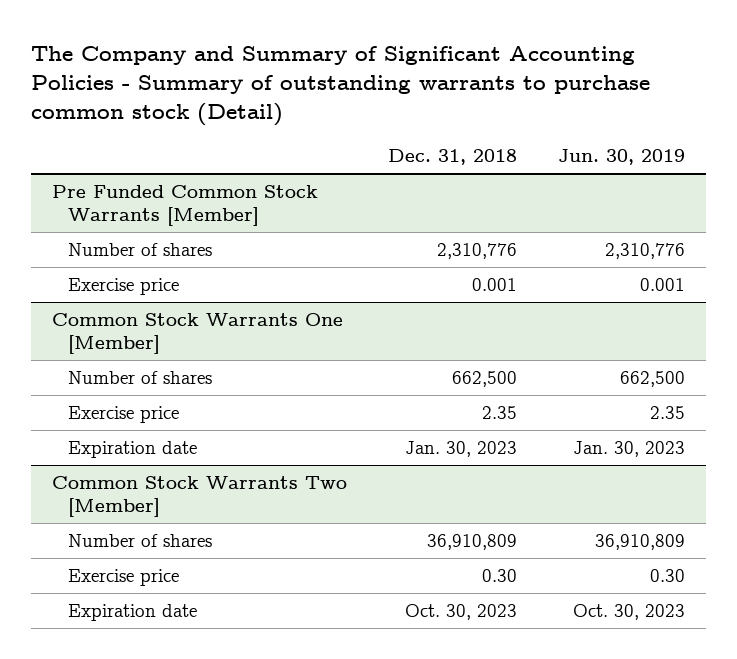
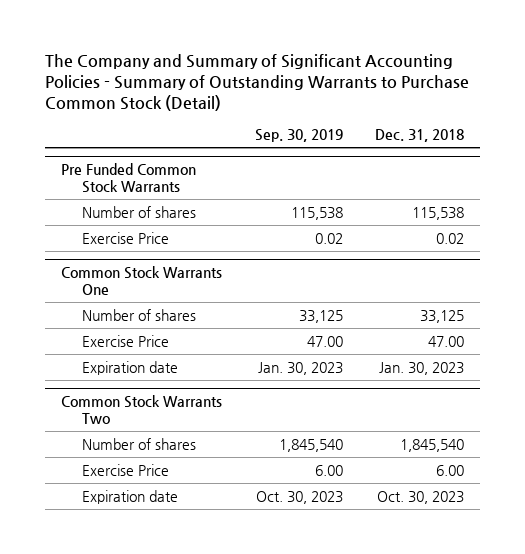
[31,45,651,127] The Company and Summary of Significant Accounting Policies - Summary of outstanding warrants to purchase common stock (Detail) -> [45,54,470,111] The Company and Summary of Significant Accounting Policies - Summary of Outstanding Warrants to Purchase Common Stock (Detail)
[558,149,686,166] Jun. 30, 2019 -> none
none -> [254,129,343,143] Sep. 30, 2019
[51,185,318,226] Pre Funded Common Stock Warrants [Member] -> [61,163,197,194] Pre Funded Common Stock Warrants
[437,243,518,260] 2,310,776 -> [411,206,464,220] 115,538
[68,278,180,296] Exercise price -> [81,231,169,244] Exercise Price
[472,278,518,292] 0.001 -> [435,232,464,244] 0.02
[51,313,343,354] Common Stock Warrants One [Member] -> [61,266,223,296] Common Stock Warrants One
[452,371,518,388] 662,500 -> [419,309,464,323] 33,125
[68,406,180,424] Exercise price -> [81,334,169,347] Exercise Price
[482,406,518,420] 2.35 -> [427,335,464,347] 47.00
[51,476,347,517] Common Stock Warrants Two [Member] -> [61,395,223,425] Common Stock Warrants Two
[427,534,518,551] 36,910,809 -> [399,438,464,452] 1,845,540
[68,569,180,587] Exercise price -> [81,463,169,476] Exercise Price
[482,569,518,583] 0.30 -> [435,464,464,476] 6.00

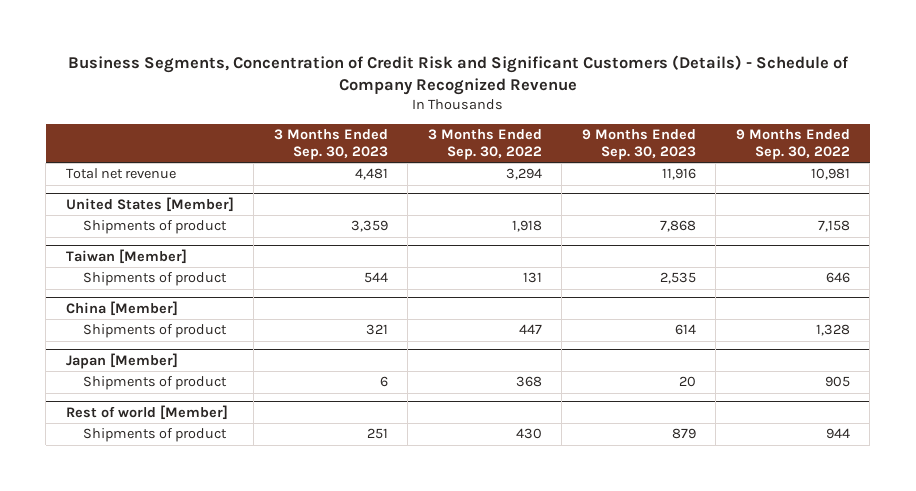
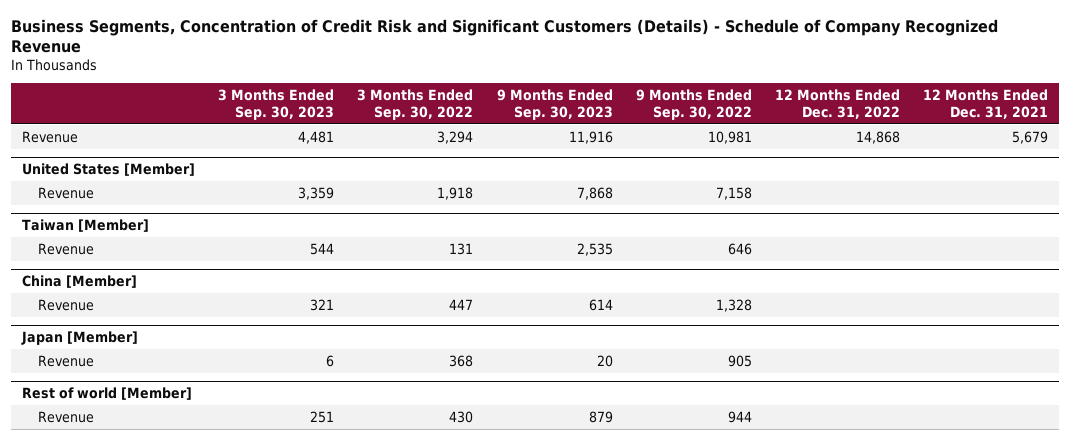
none -> [774,89,900,119] 12 Months Ended Dec. 31, 2022
none -> [922,89,1048,119] 12 Months Ended Dec. 31, 2021
[65,168,176,180] Total net revenue -> [22,130,79,143] Revenue
[82,220,227,235] Shipments of product -> [37,186,94,199] Revenue
[82,272,227,287] Shipments of product -> [37,242,94,255] Revenue
[82,324,227,339] Shipments of product -> [37,298,94,311] Revenue
[82,376,227,391] Shipments of product -> [37,354,94,367] Revenue
[82,428,227,443] Shipments of product -> [37,410,94,423] Revenue

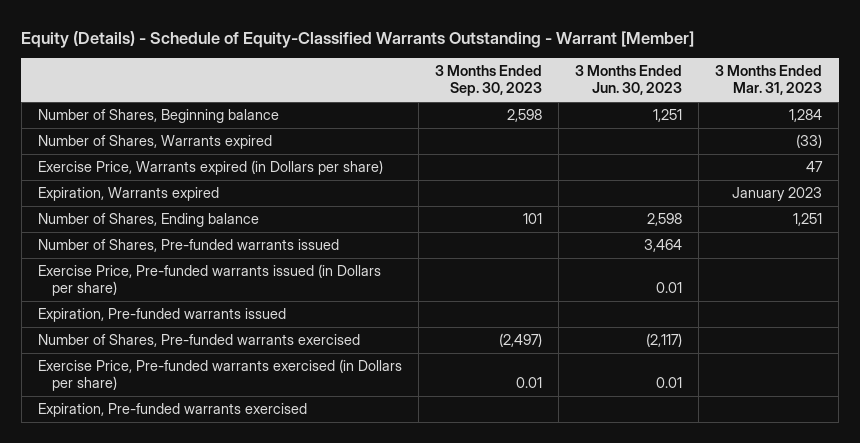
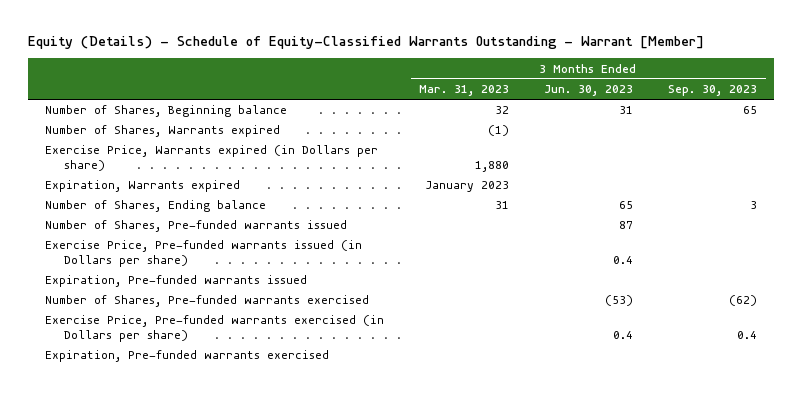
[507,109,543,123] 2,598 -> [743,106,758,115] 65
[653,109,683,123] 1,251 -> [619,106,634,115] 31
[789,109,823,123] 1,284 -> [495,106,510,115] 32
[796,134,823,149] (33) -> [488,125,510,137] (1)
[806,161,824,173] 47 -> [475,161,510,173] 1,880
[523,213,543,225] 101 -> [750,201,758,210] 3
[647,213,683,227] 2,598 -> [619,201,634,210] 65
[793,213,823,227] 1,251 -> [495,201,510,210] 31
[644,239,683,253] 3,464 -> [619,221,634,230] 87
[656,282,683,294] 0.01 -> [613,256,634,265] 0.4
[499,333,543,348] (2,497) -> [729,295,758,307] (62)
[646,333,683,348] (2,117) -> [605,295,634,307] (53)
[516,377,543,389] 0.01 -> [737,331,758,340] 0.4
[656,377,683,389] 0.01 -> [613,331,634,340] 0.4

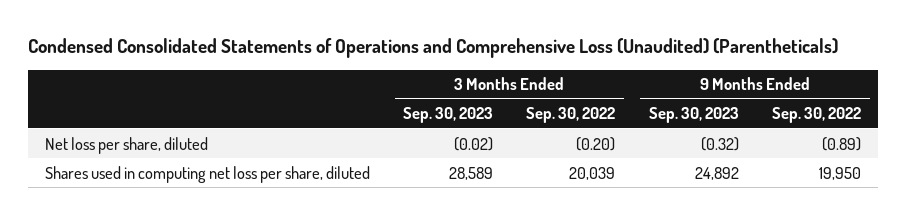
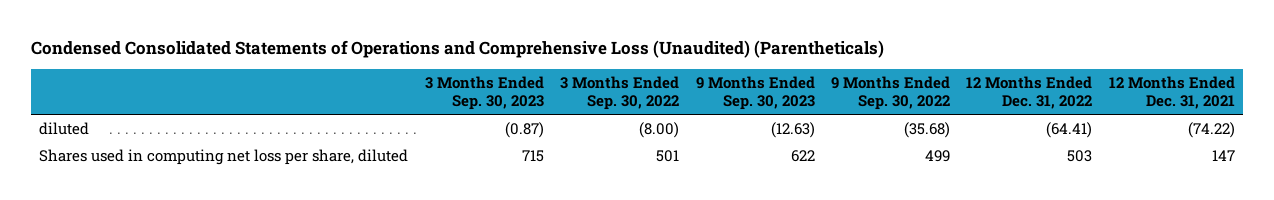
none -> [966,75,1093,110] 12 Months Ended Dec. 31, 2022
none -> [1108,75,1235,110] 12 Months Ended Dec. 31, 2021
[44,136,208,154] Net loss per share, diluted -> [39,121,90,135] diluted
[453,136,493,151] (0.02) -> [504,121,544,138] (0.87)
[576,136,616,151] (0.20) -> [639,121,680,138] (8.00)
[700,136,739,151] (0.32) -> [770,121,815,138] (12.63)
[822,136,862,151] (0.89) -> [903,121,950,138] (35.68)
[448,166,493,180] 28,589 -> [521,149,544,162] 715
[569,166,616,180] 20,039 -> [656,149,680,162] 501
[694,166,739,180] 24,892 -> [790,149,815,162] 622
[819,166,862,180] 19,950 -> [924,149,950,162] 499

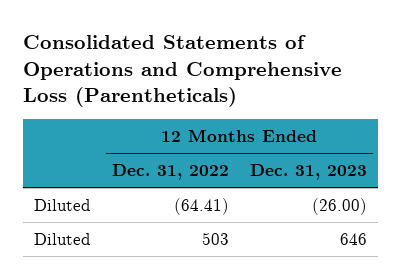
[31,40,885,59] Condensed Consolidated Statements of Operations and Comprehensive Loss (Unaudited) (Parentheticals) -> [23,35,343,108] Consolidated Statements of Operations and Comprehensive Loss (Parentheticals)
[424,75,544,111] 3 Months Ended Sep. 30, 2023 -> none
[560,75,680,111] 3 Months Ended Sep. 30, 2022 -> none
[695,75,815,111] 9 Months Ended Sep. 30, 2023 -> none
[830,75,950,111] 9 Months Ended Sep. 30, 2022 -> none
[1108,75,1235,110] 12 Months Ended Dec. 31, 2021 -> none
none -> [250,163,368,180] Dec. 31, 2023
[39,121,90,135] diluted -> [33,198,90,211] Diluted
[39,148,409,165] Shares used in computing net loss per share, diluted -> [33,232,90,245] Diluted

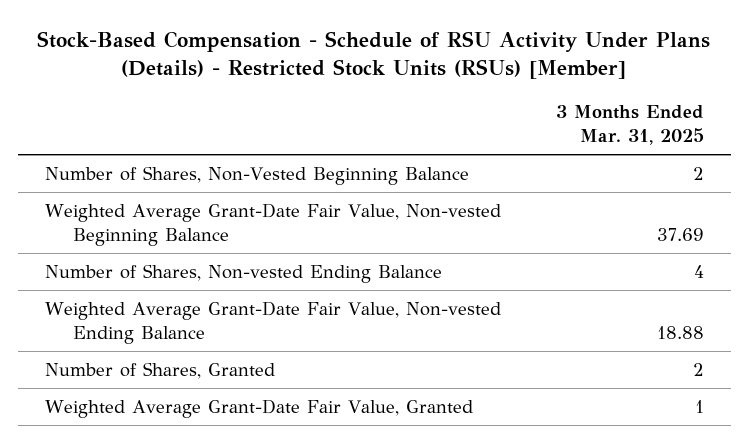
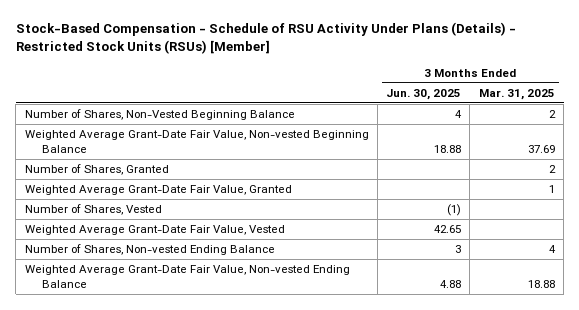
none -> [386,88,462,100] Jun. 30, 2025
none -> [24,204,162,216] Number of Shares, Vested
none -> [24,225,285,236] Weighted Average Grant-Date Fair Value, Vested
[45,264,443,284] Number of Shares, Non-vested Ending Balance -> [24,244,275,256] Number of Shares, Non-vested Ending Balance
[45,301,502,344] Weighted Average Grant-Date Fair Value, Non-vested Ending Balance -> [24,265,350,288] Weighted Average Grant-Date Fair Value, Non-vested Ending Balance

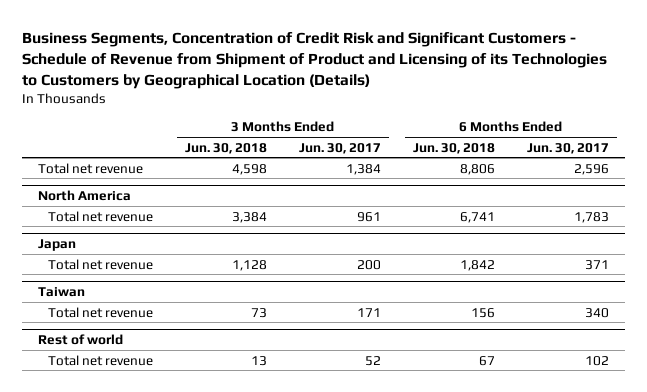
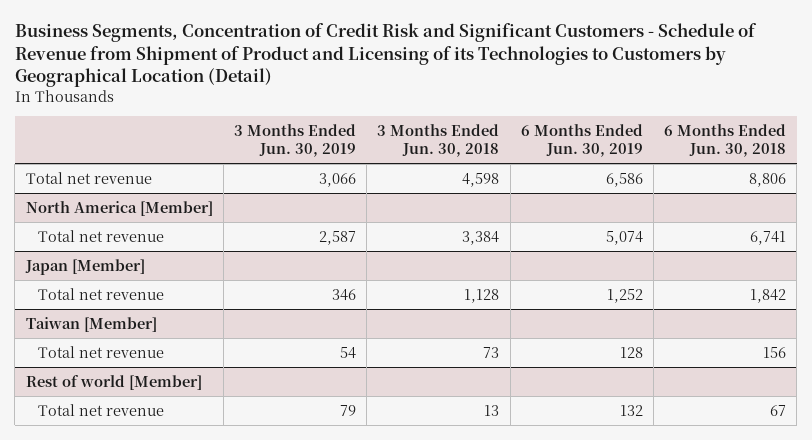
[22,32,608,90] Business Segments, Concentration of Credit Risk and Significant Customers - Schedule of Revenue from Shipment of Product and Licensing of its Technologies to Customers by Geographical Location (Details) -> [14,23,757,88] Business Segments, Concentration of Credit Risk and Significant Customers - Schedule of Revenue from Shipment of Product and Licensing of its Technologies to Customers by Geographical Location (Detail)
[298,142,381,154] Jun. 30, 2017 -> none
[526,142,609,154] Jun. 30, 2017 -> none
none -> [234,123,357,157] 3 Months Ended Jun. 30, 2019
none -> [520,123,643,157] 6 Months Ended Jun. 30, 2019
[38,190,132,202] North America -> [25,200,213,216] North America [Member]
[38,239,77,252] Japan -> [24,258,145,275] Japan [Member]
[38,287,86,298] Taiwan -> [25,316,157,332] Taiwan [Member]
[38,334,124,346] Rest of world -> [25,374,202,390] Rest of world [Member]

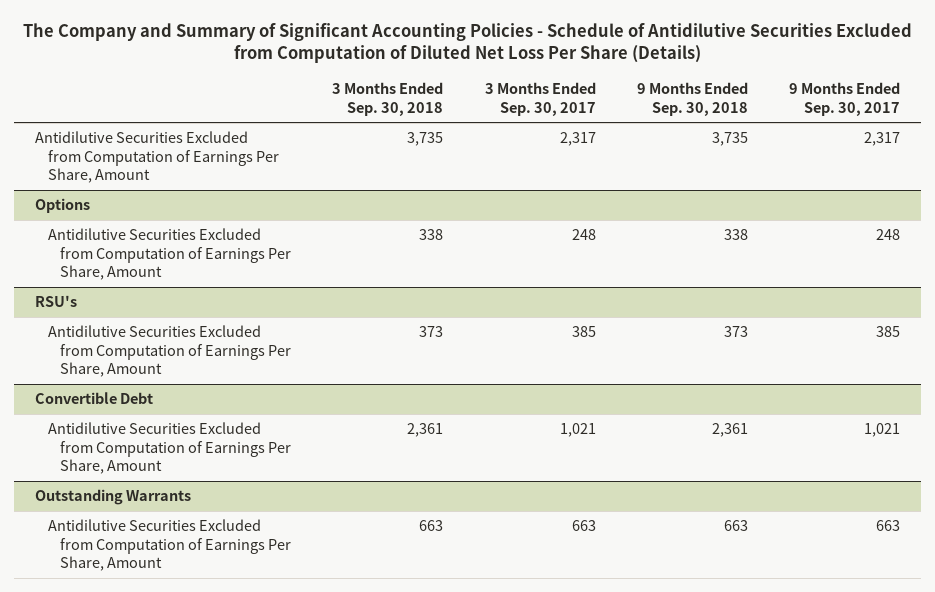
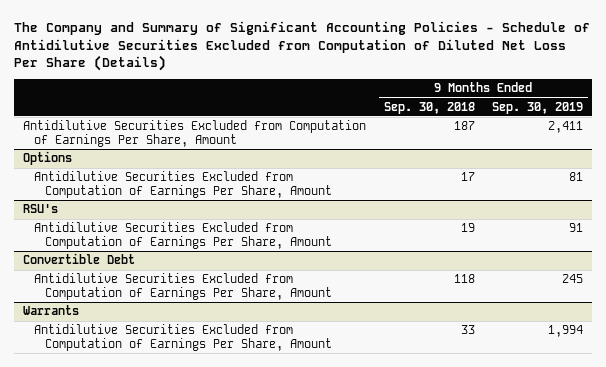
[332,81,444,116] 3 Months Ended Sep. 30, 2018 -> none
[484,81,596,116] 3 Months Ended Sep. 30, 2017 -> none
[789,81,901,116] 9 Months Ended Sep. 30, 2017 -> none
none -> [492,101,584,114] Sep. 30, 2019
[711,132,748,147] 3,735 -> [453,121,475,131] 187
[723,229,748,241] 338 -> [460,172,475,182] 17
[723,326,748,338] 373 -> [460,223,475,233] 19
[711,423,748,438] 2,361 -> [453,274,475,284] 118
[34,489,191,506] Outstanding Warrants -> [22,305,79,316] Warrants
[723,520,748,532] 663 -> [460,325,475,335] 33

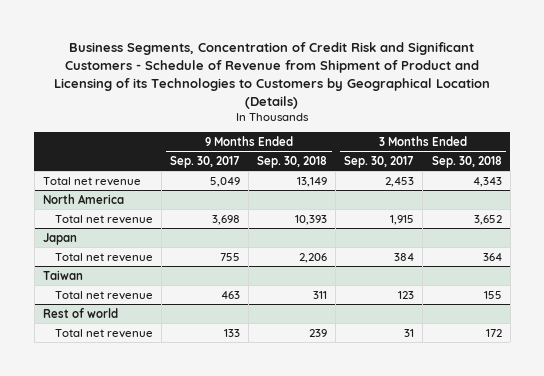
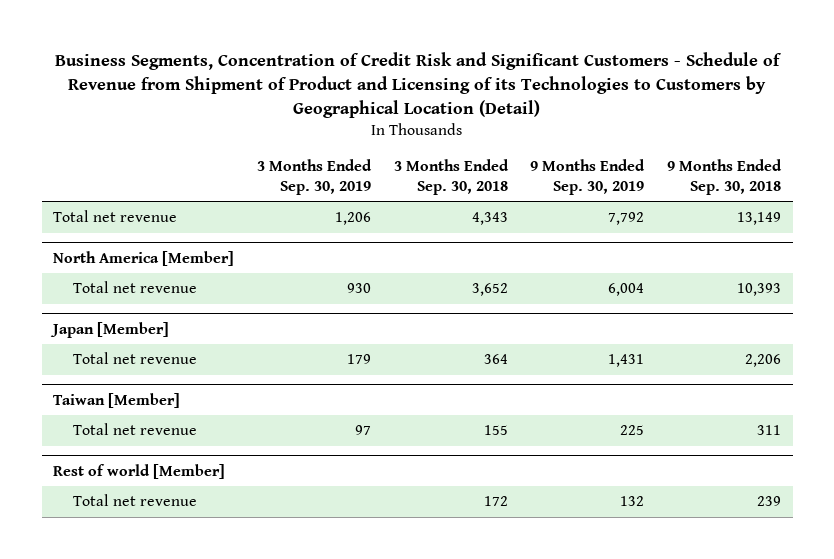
[54,42,491,109] Business Segments, Concentration of Credit Risk and Significant Customers - Schedule of Revenue from Shipment of Product and Licensing of its Technologies to Customers by Geographical Location (Details) -> [55,51,783,119] Business Segments, Concentration of Credit Risk and Significant Customers - Schedule of Revenue from Shipment of Product and Licensing of its Technologies to Customers by Geographical Location (Detail)
[170,156,241,169] Sep. 30, 2017 -> none
[344,156,415,169] Sep. 30, 2017 -> none
none -> [256,158,372,195] 3 Months Ended Sep. 30, 2019
none -> [530,158,646,195] 9 Months Ended Sep. 30, 2019
[42,193,124,204] North America -> [53,251,235,267] North America [Member]
[42,232,77,245] Japan -> [50,322,170,339] Japan [Member]
[42,269,83,280] Taiwan -> [53,393,181,409] Taiwan [Member]
[42,307,118,318] Rest of world -> [53,464,226,480] Rest of world [Member]

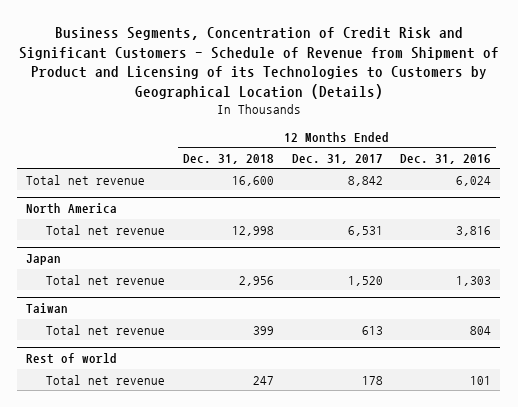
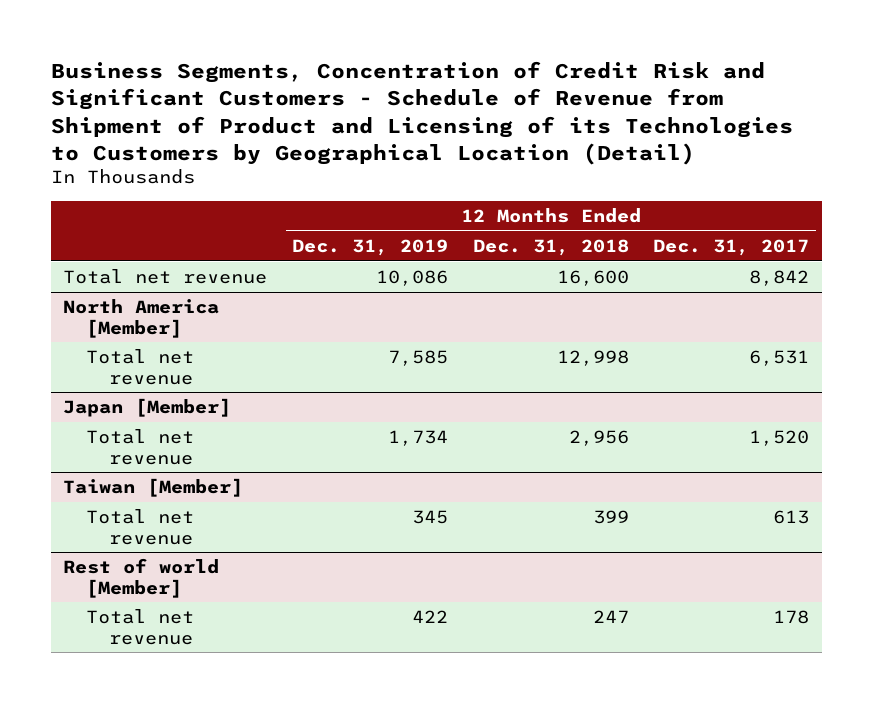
[18,27,499,100] Business Segments, Concentration of Credit Risk and Significant Customers - Schedule of Revenue from Shipment of Product and Licensing of its Technologies to Customers by Geographical Location (Details) -> [50,61,793,165] Business Segments, Concentration of Credit Risk and Significant Customers - Schedule of Revenue from Shipment of Product and Licensing of its Technologies to Customers by Geographical Location (Detail)
[400,153,492,164] Dec. 31, 2016 -> none
none -> [291,239,448,257] Dec. 31, 2019
[26,203,118,215] North America -> [63,299,220,338] North America [Member]
[26,254,62,266] Japan -> [63,398,232,418] Japan [Member]
[26,303,69,314] Taiwan -> [63,478,244,498] Taiwan [Member]
[26,353,118,365] Rest of world -> [63,558,220,598] Rest of world [Member]

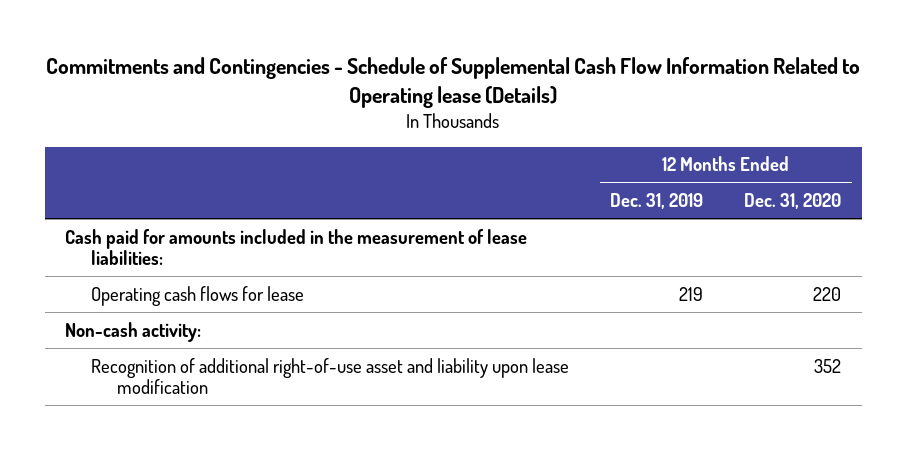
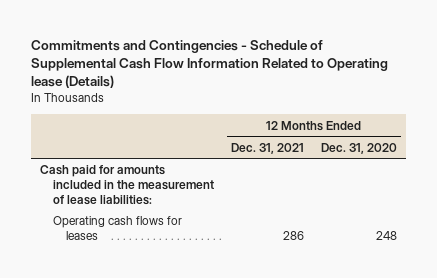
[610,193,704,210] Dec. 31, 2019 -> none
none -> [230,142,304,154] Dec. 31, 2021
[65,321,202,342] Non-cash activity: -> none
[91,357,570,395] Recognition of additional right-of-use asset and liability upon lease modification -> none
[91,285,305,306] Operating cash flows for lease -> [52,216,182,241] Operating cash flows for leases
[813,286,842,301] 220 -> [376,231,398,241] 248

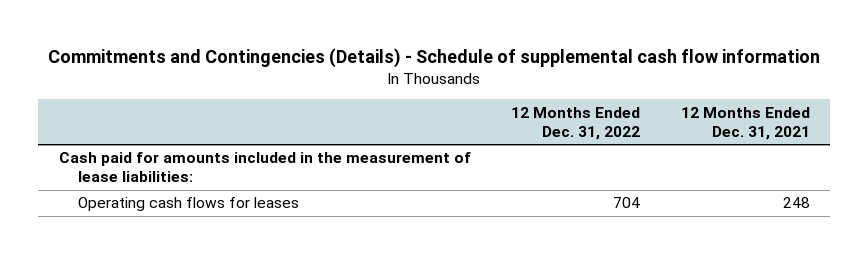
[31,39,389,89] Commitments and Contingencies - Schedule of Supplemental Cash Flow Information Related to Operating lease (Details) -> [48,47,821,68] Commitments and Contingencies (Details) - Schedule of supplemental cash flow information
[321,142,398,154] Dec. 31, 2020 -> none
none -> [511,106,641,140] 12 Months Ended Dec. 31, 2022
[282,231,304,241] 286 -> [782,197,810,209] 248

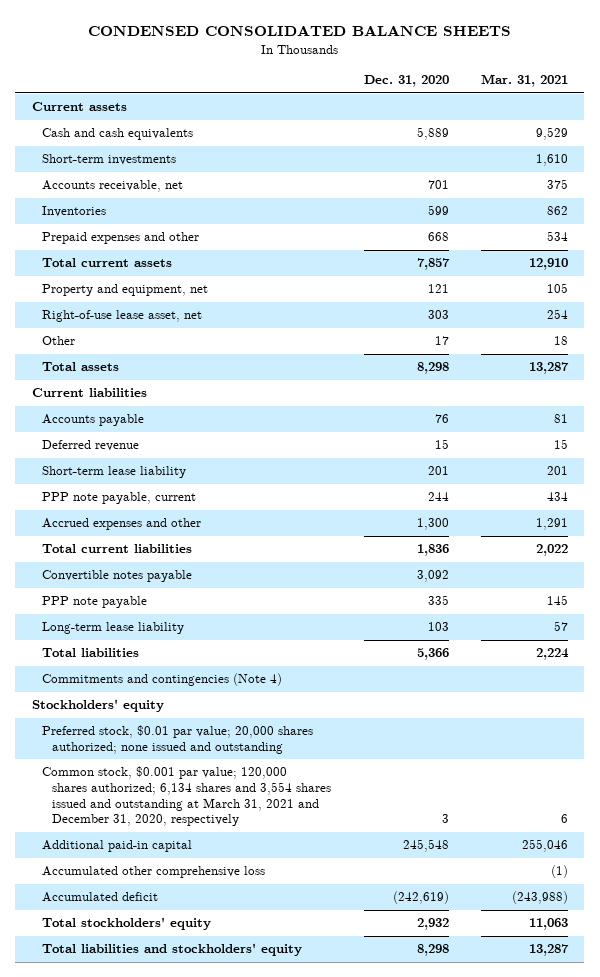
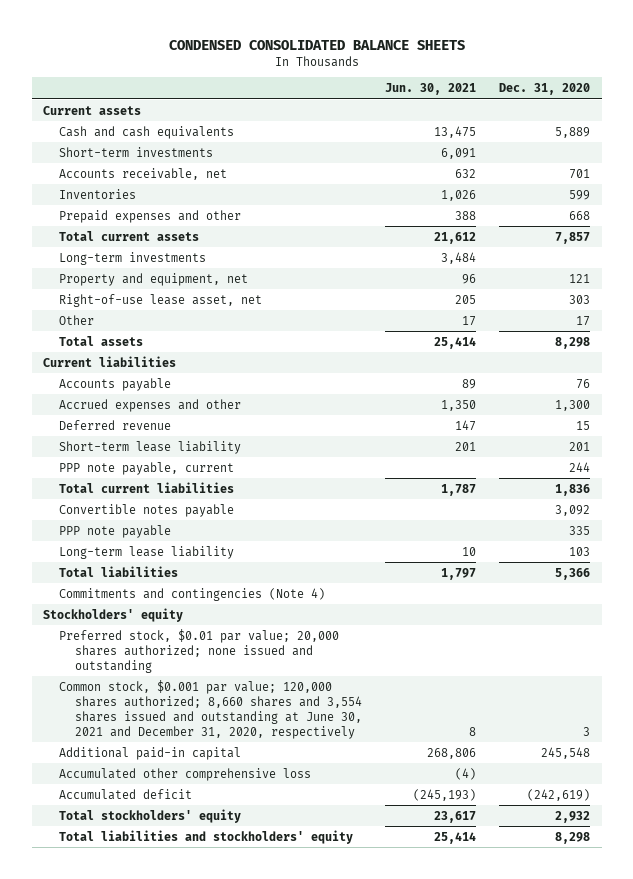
[480,74,568,88] Mar. 31, 2021 -> none
none -> [385,83,477,96] Jun. 30, 2021
none -> [59,251,207,265] Long-term investments
[41,518,201,531] Accrued expenses and other -> [59,398,242,412] Accrued expenses and other
[41,766,332,827] Common stock, $0.001 par value; 120,000 shares authorized; 6,134 shares and 3,554 shares issued and outstanding at March 31, 2021 and December 31, 2020, respectively -> [59,679,362,739] Common stock, $0.001 par value; 120,000 shares authorized; 8,660 shares and 3,554 shares issued and outstanding at June 30, 2021 and December 31, 2020, respectively

